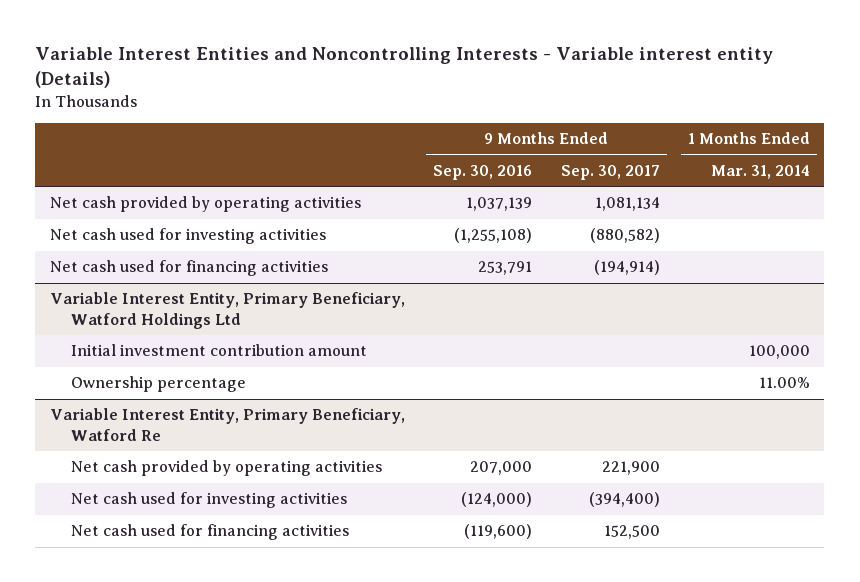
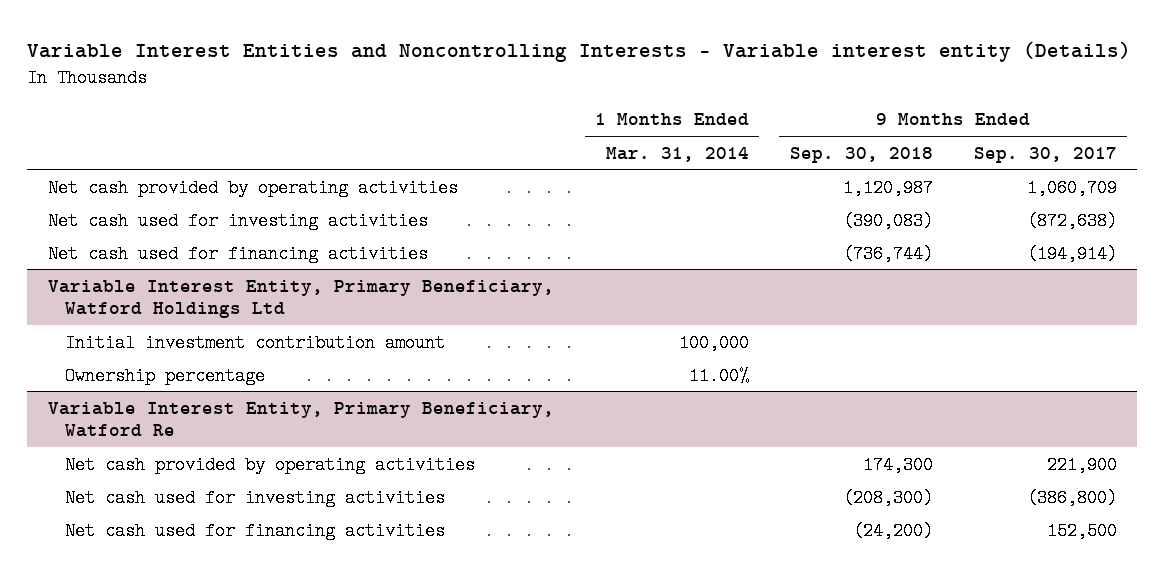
[433,165,533,181] Sep. 30, 2016 -> none
none -> [789,146,933,163] Sep. 30, 2018
[594,197,660,212] 1,081,134 -> [1026,178,1117,197] 1,060,709
[589,228,660,244] (880,582) -> [1026,211,1117,230] (872,638)
[588,492,660,508] (394,400) -> [1026,488,1117,507] (386,800)

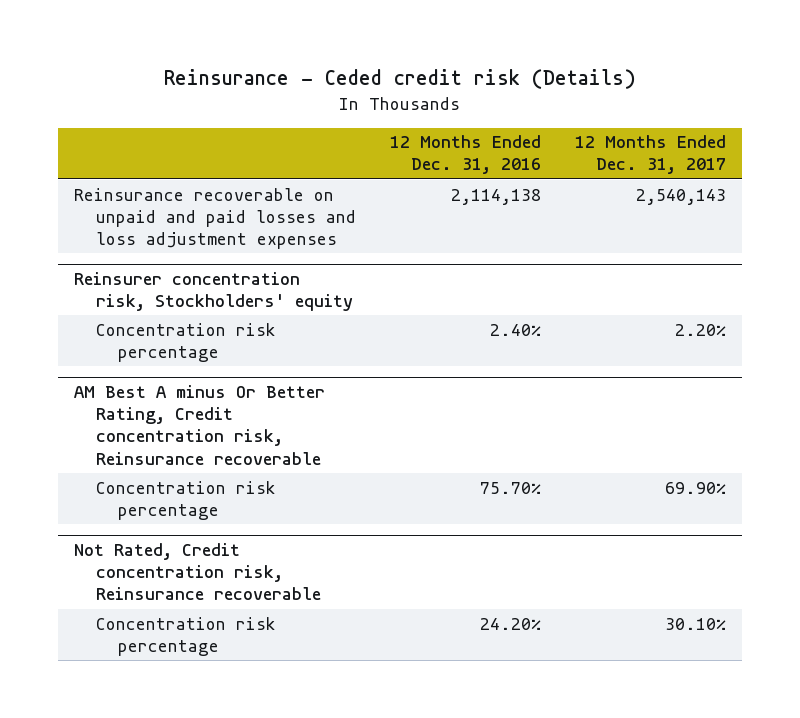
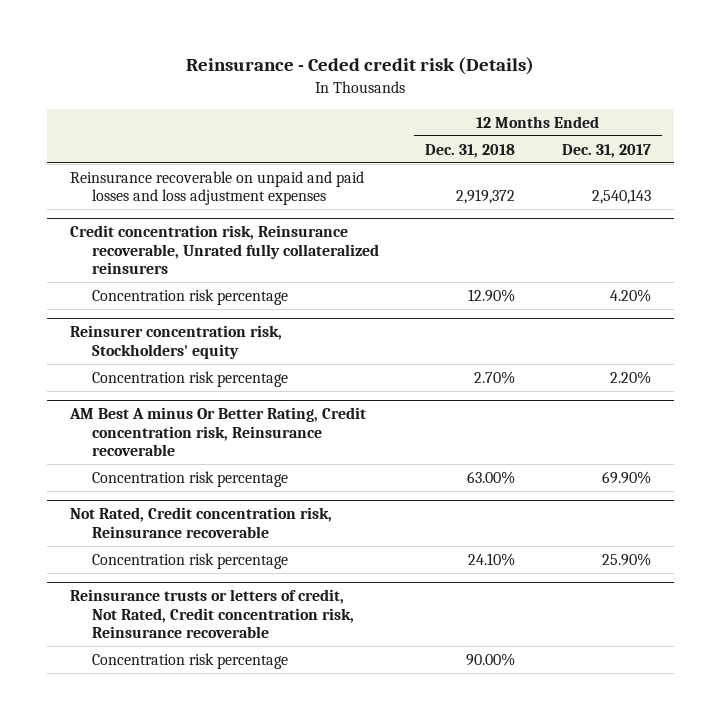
[389,135,541,175] 12 Months Ended Dec. 31, 2016 -> none
none -> [425,143,516,158] Dec. 31, 2018
none -> [69,225,380,275] Credit concentration risk, Reinsurance recoverable, Unrated fully collateralized reinsurers
none -> [92,288,289,305] Concentration risk percentage
[664,617,726,630] 30.10% -> [601,552,651,566] 25.90%
none -> [69,589,355,639] Reinsurance trusts or letters of credit, Not Rated, Credit concentration risk, Reinsurance recoverable
none -> [92,652,289,669] Concentration risk percentage

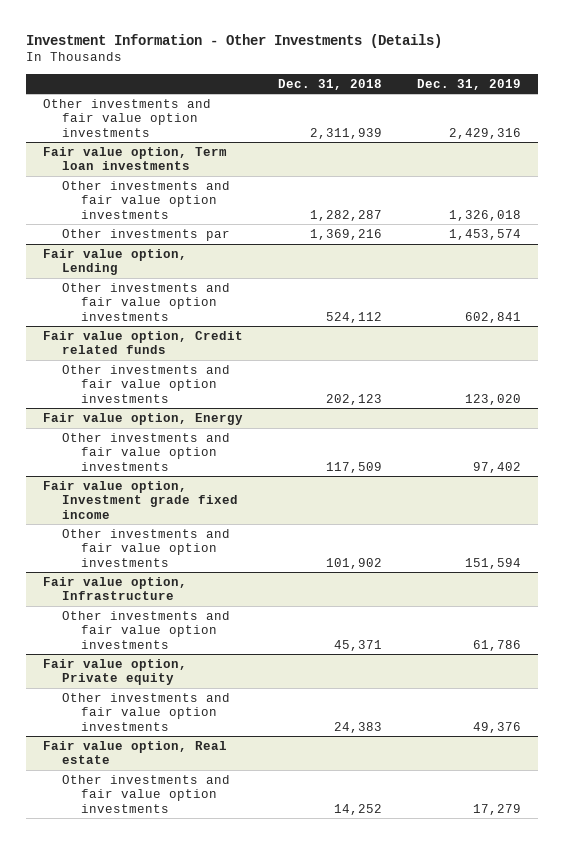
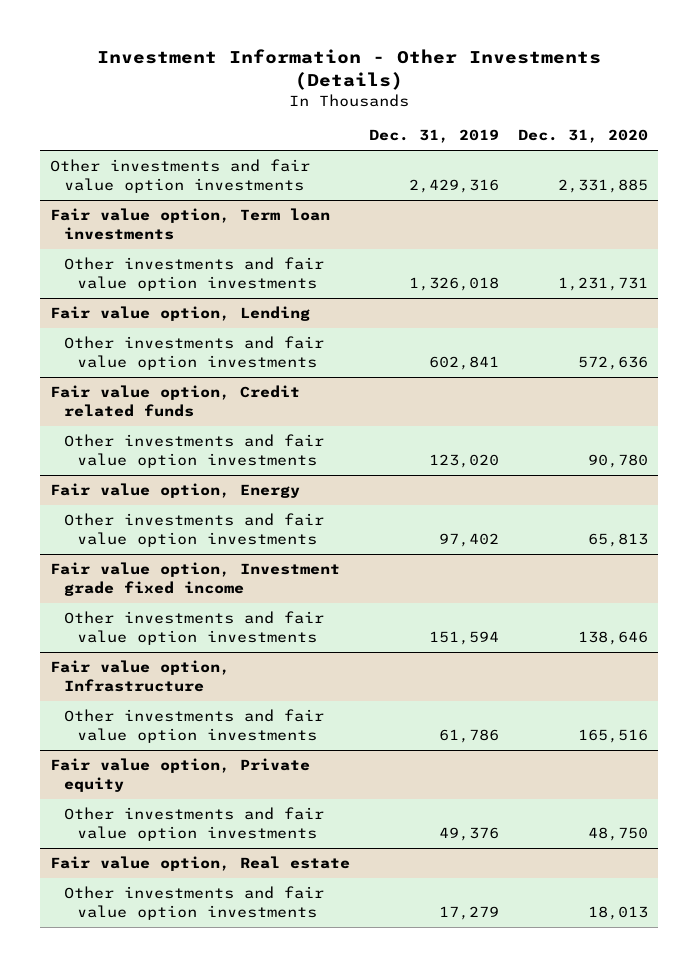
[277,78,382,90] Dec. 31, 2018 -> none
none -> [518,129,649,144] Dec. 31, 2020
[62,228,231,241] Other investments par -> none

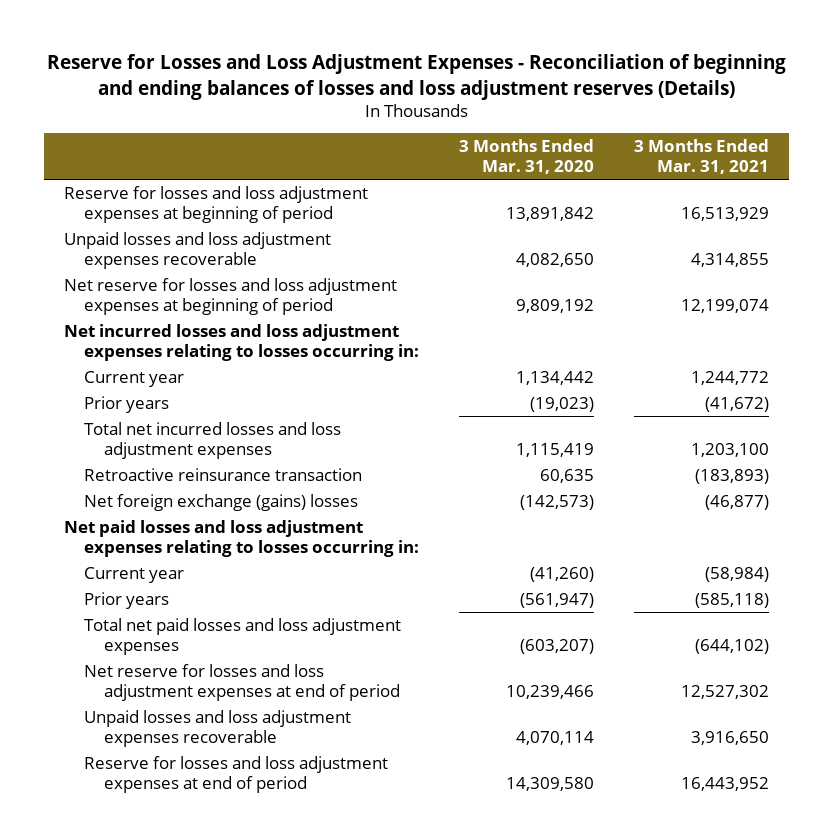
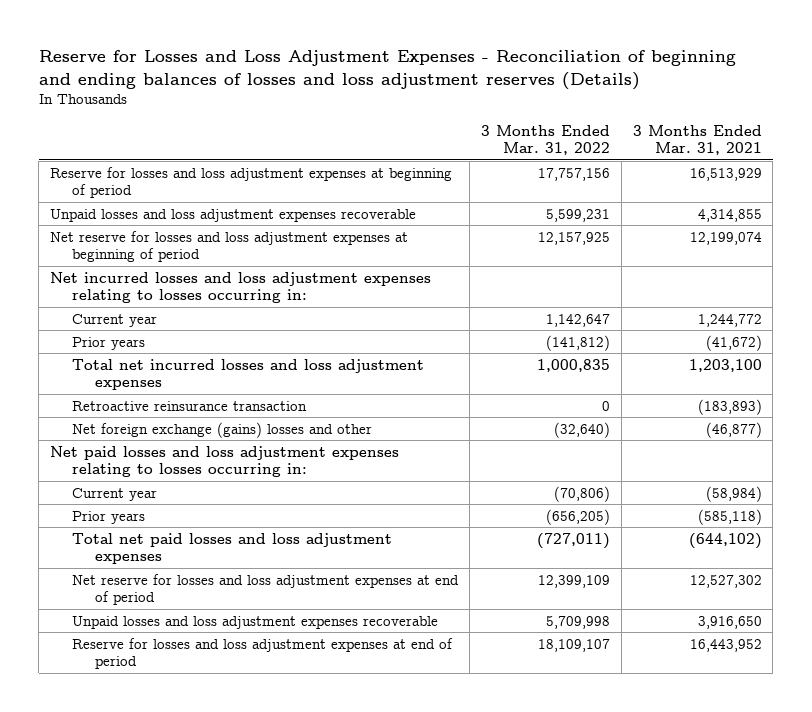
[459,138,595,174] 3 Months Ended Mar. 31, 2020 -> none
none -> [481,124,611,156] 3 Months Ended Mar. 31, 2022
[84,493,359,511] Net foreign exchange (gains) losses -> [72,421,373,438] Net foreign exchange (gains) losses and other

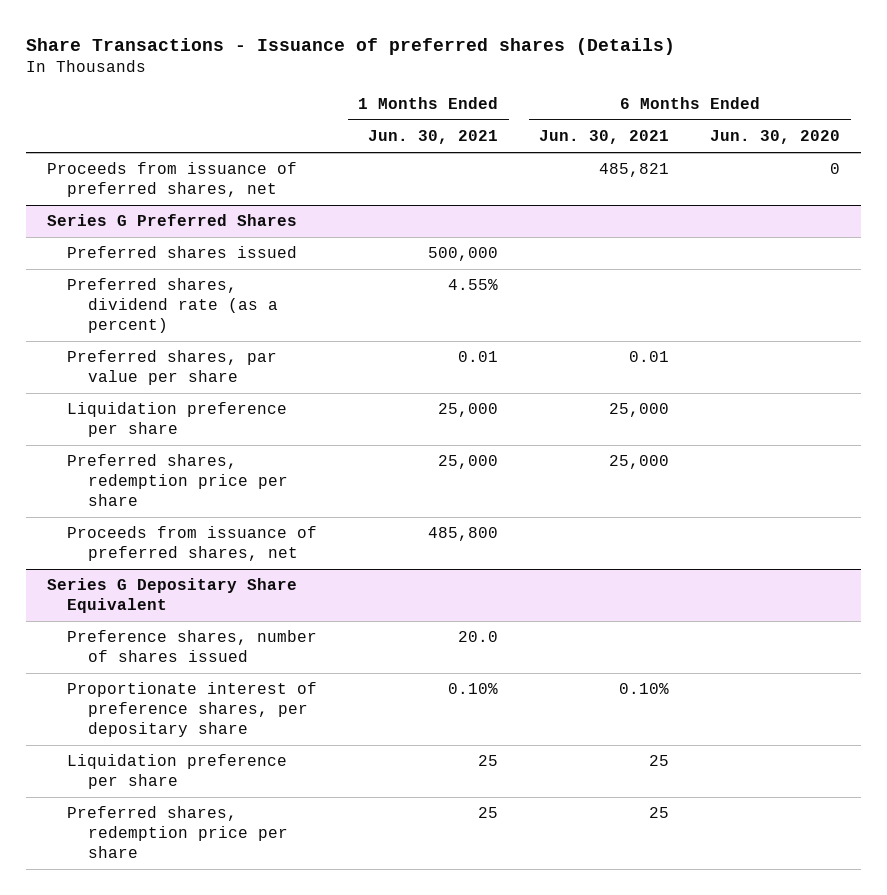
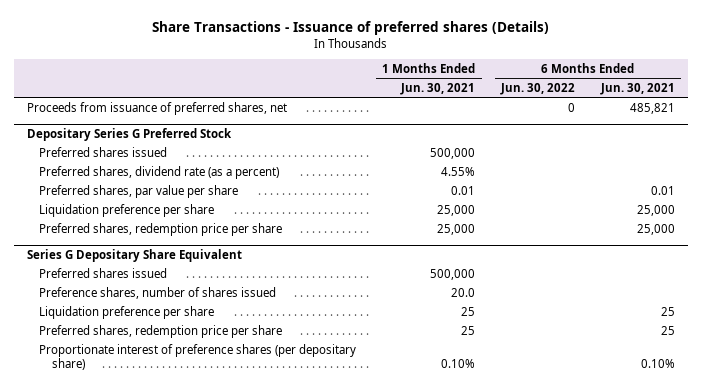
[710,130,841,145] Jun. 30, 2020 -> none
none -> [499,83,575,96] Jun. 30, 2022
[46,214,297,227] Series G Preferred Shares -> [27,128,233,142] Depositary Series G Preferred Stock
[67,526,318,562] Proceeds from issuance of preferred shares, net -> none
none -> [39,267,168,278] Preferred shares issued
[67,682,318,738] Proportionate interest of preference shares, per depositary share -> none
none -> [39,343,357,371] Proportionate interest of preference shares (per depositary share)

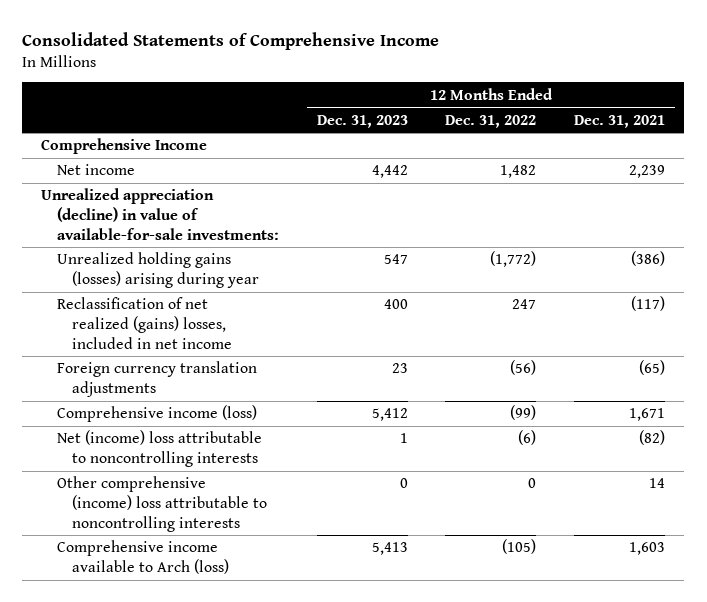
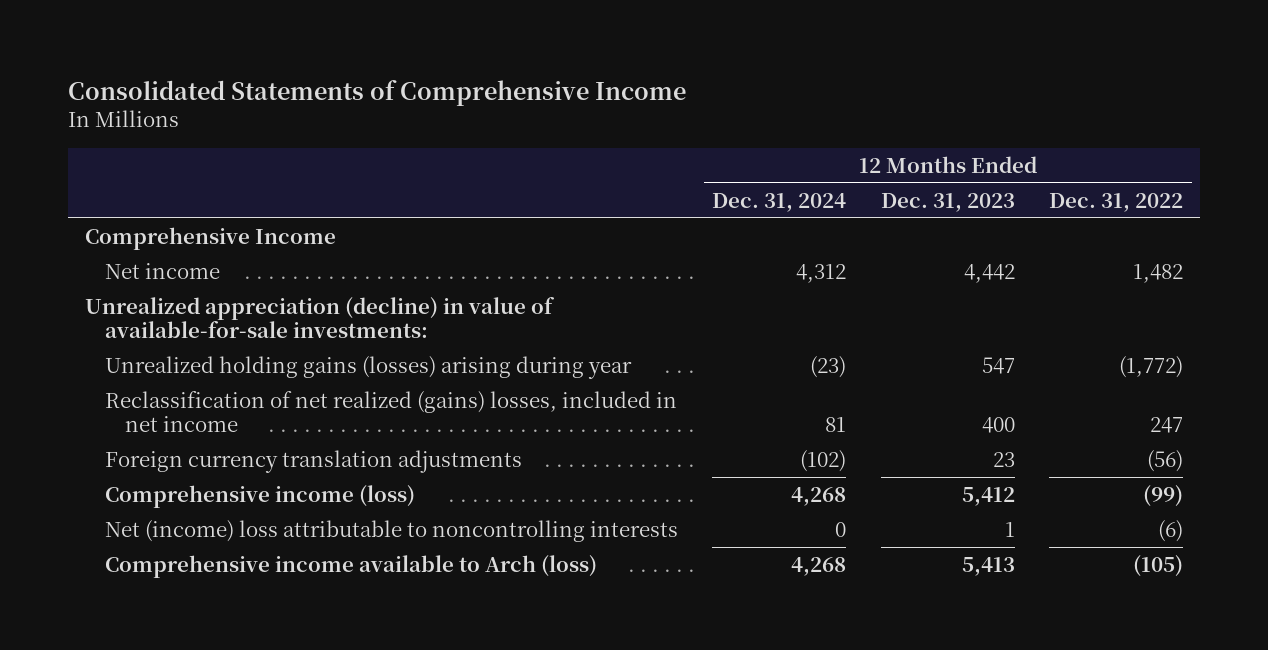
[574,114,666,128] Dec. 31, 2021 -> none
none -> [712,192,847,212] Dec. 31, 2024
[56,476,268,532] Other comprehensive (income) loss attributable to noncontrolling interests -> none

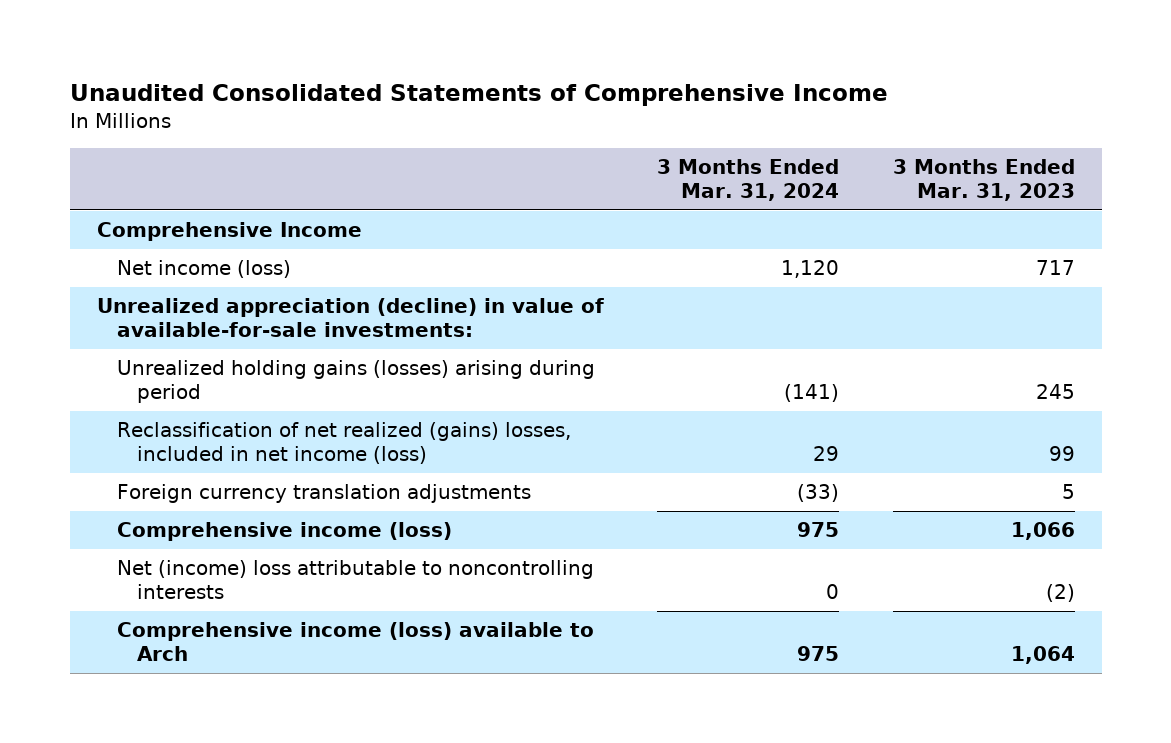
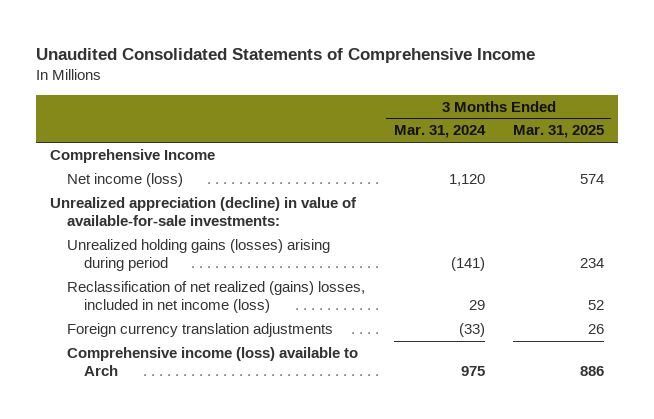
[892,158,1075,202] 3 Months Ended Mar. 31, 2023 -> none
none -> [512,125,604,139] Mar. 31, 2025
[116,522,452,542] Comprehensive income (loss) -> none
[116,560,594,600] Net (income) loss attributable to noncontrolling interests -> none

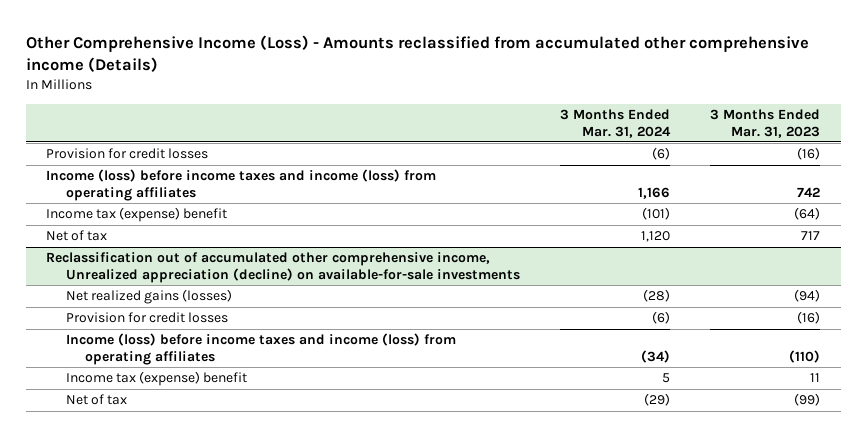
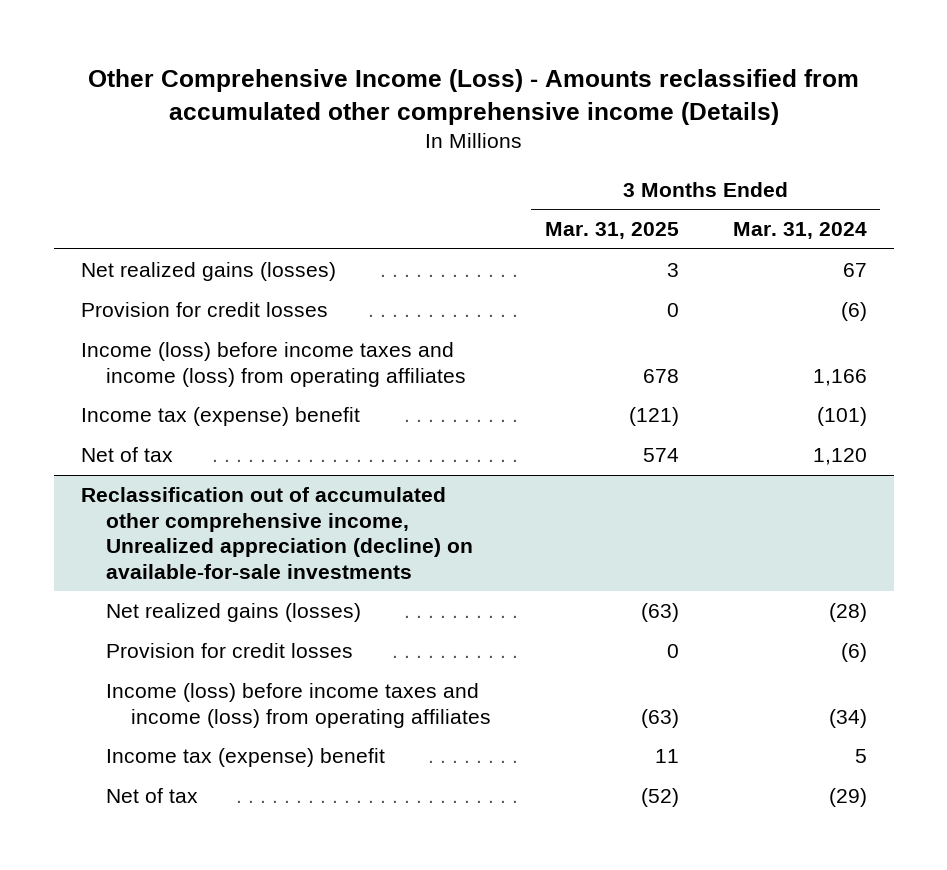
[710,108,821,138] 3 Months Ended Mar. 31, 2023 -> none
none -> [544,222,679,240] Mar. 31, 2025
none -> [80,262,336,282] Net realized gains (losses)

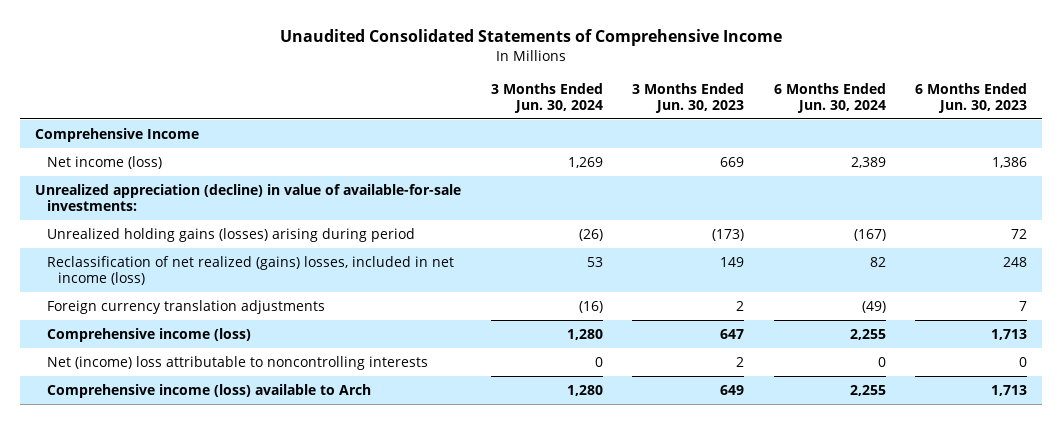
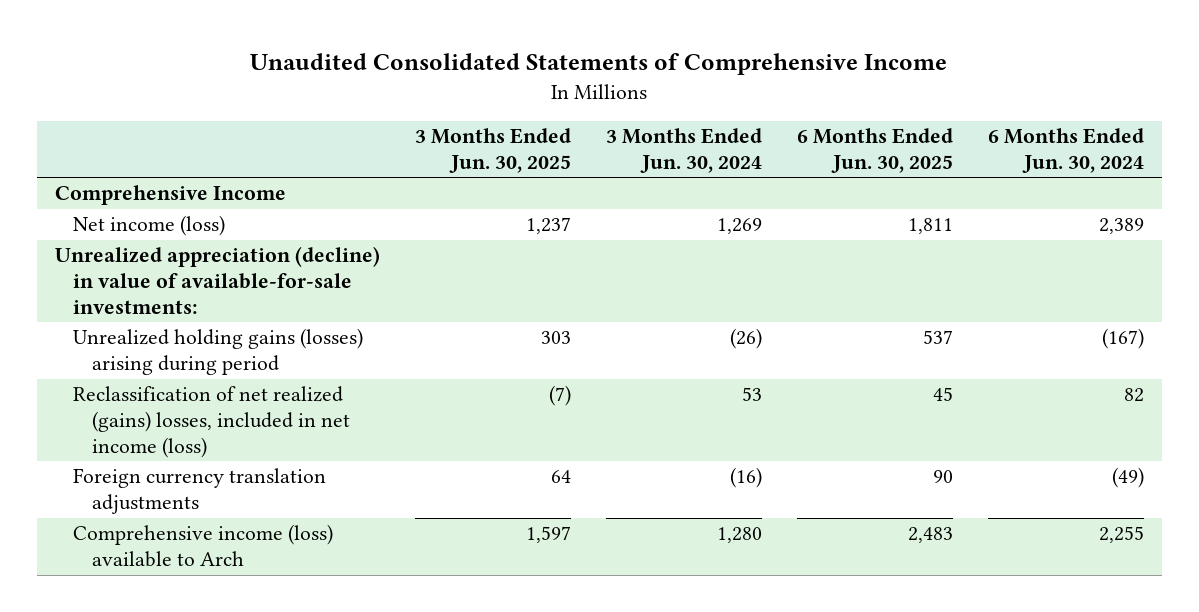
[632,82,745,113] 3 Months Ended Jun. 30, 2023 -> none
[915,82,1028,113] 6 Months Ended Jun. 30, 2023 -> none
none -> [414,128,571,173] 3 Months Ended Jun. 30, 2025
none -> [797,128,954,173] 6 Months Ended Jun. 30, 2025
[46,327,251,342] Comprehensive income (loss) -> none
[46,355,428,370] Net (income) loss attributable to noncontrolling interests -> none

